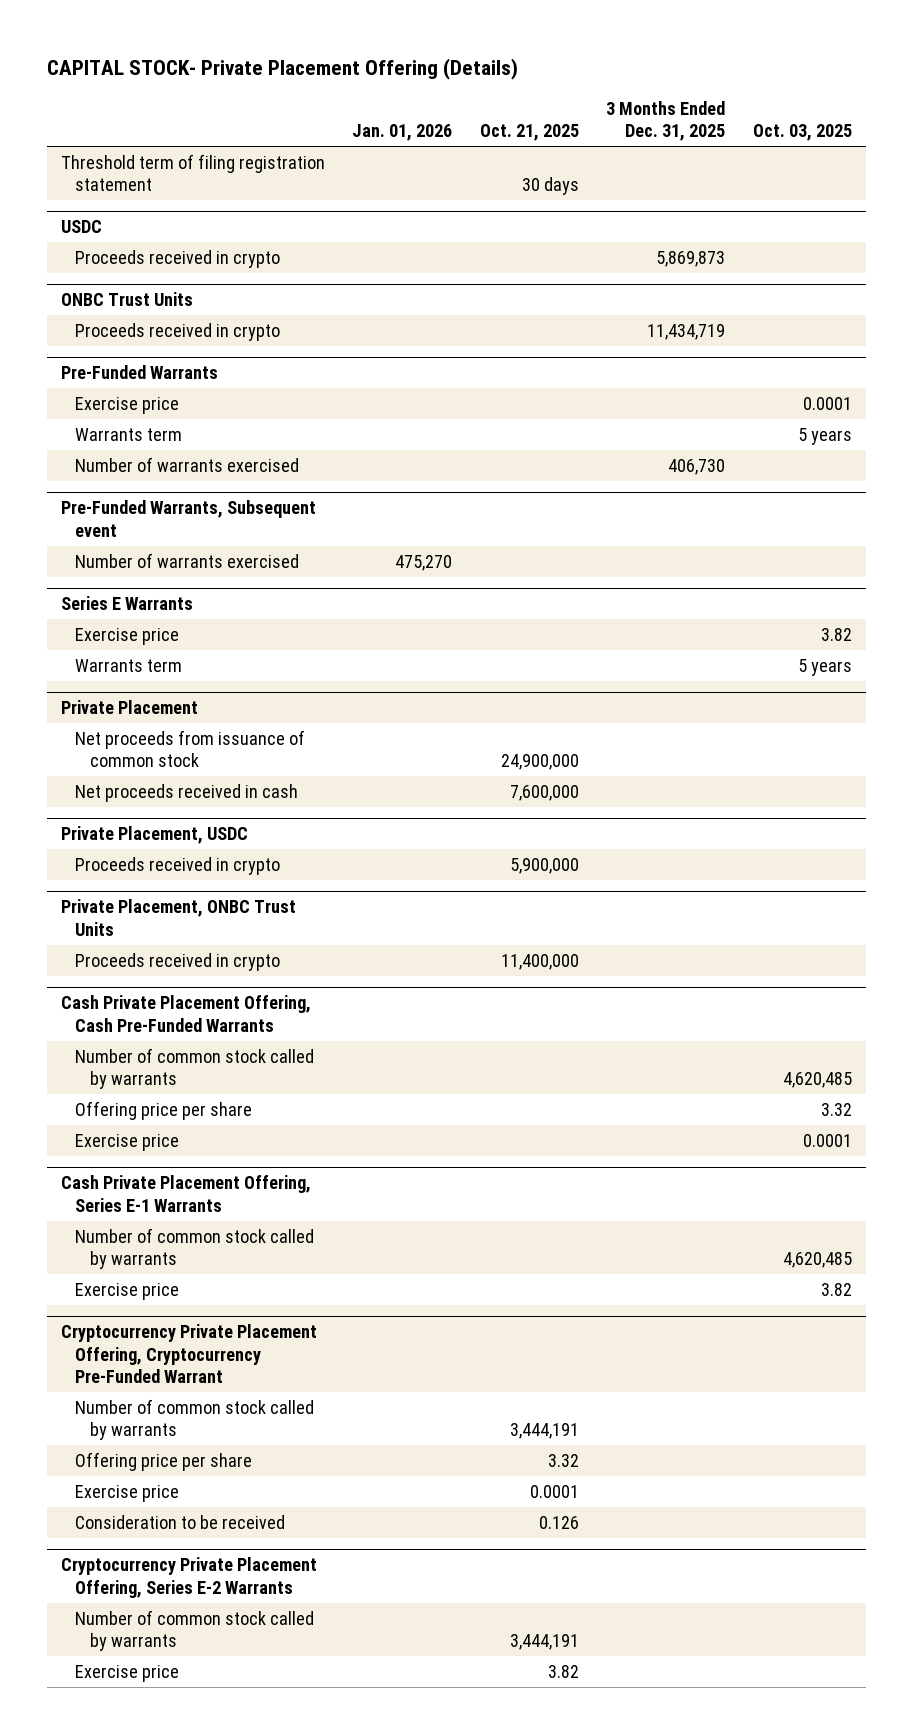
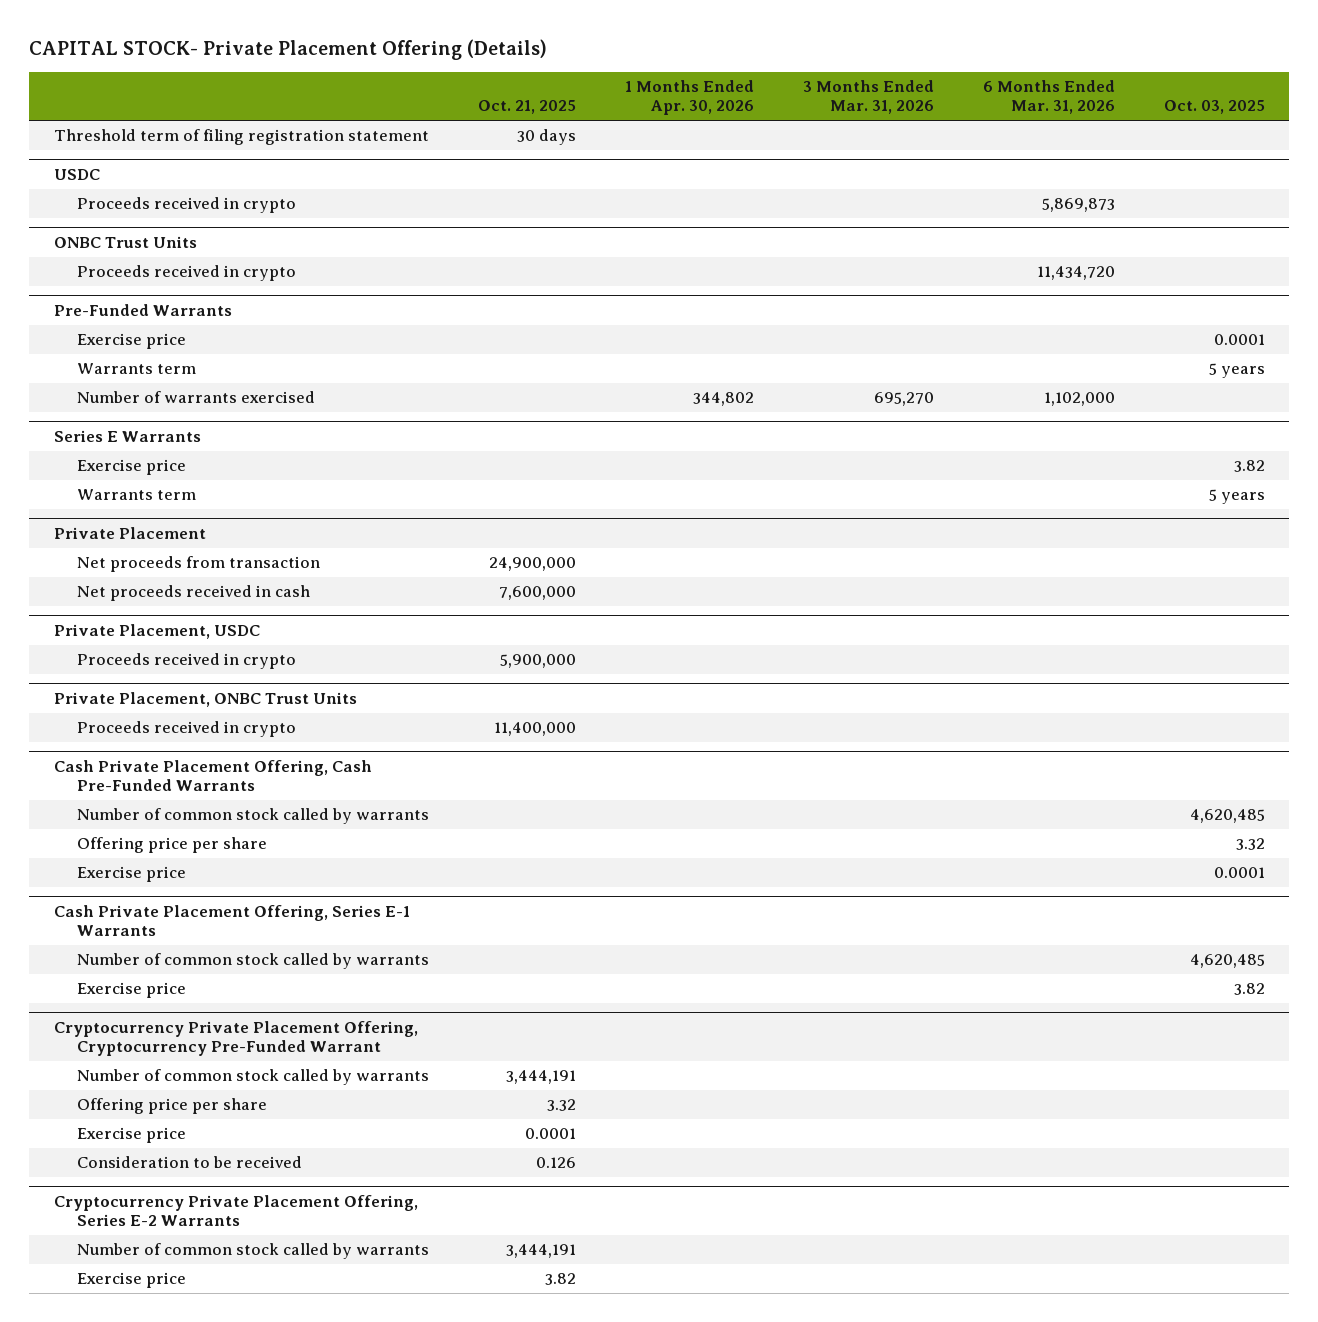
[352,124,453,142] Jan. 01, 2026 -> none
[606,100,726,142] 3 Months Ended Dec. 31, 2025 -> none
none -> [624,80,754,116] 1 Months Ended Apr. 30, 2026
none -> [802,80,934,115] 3 Months Ended Mar. 31, 2026
none -> [982,80,1115,115] 6 Months Ended Mar. 31, 2026
[60,500,316,537] Pre-Funded Warrants, Subsequent event -> none
[75,552,300,568] Number of warrants exercised -> none
[75,729,306,768] Net proceeds from issuance of common stock -> [77,556,321,573] Net proceeds from transaction

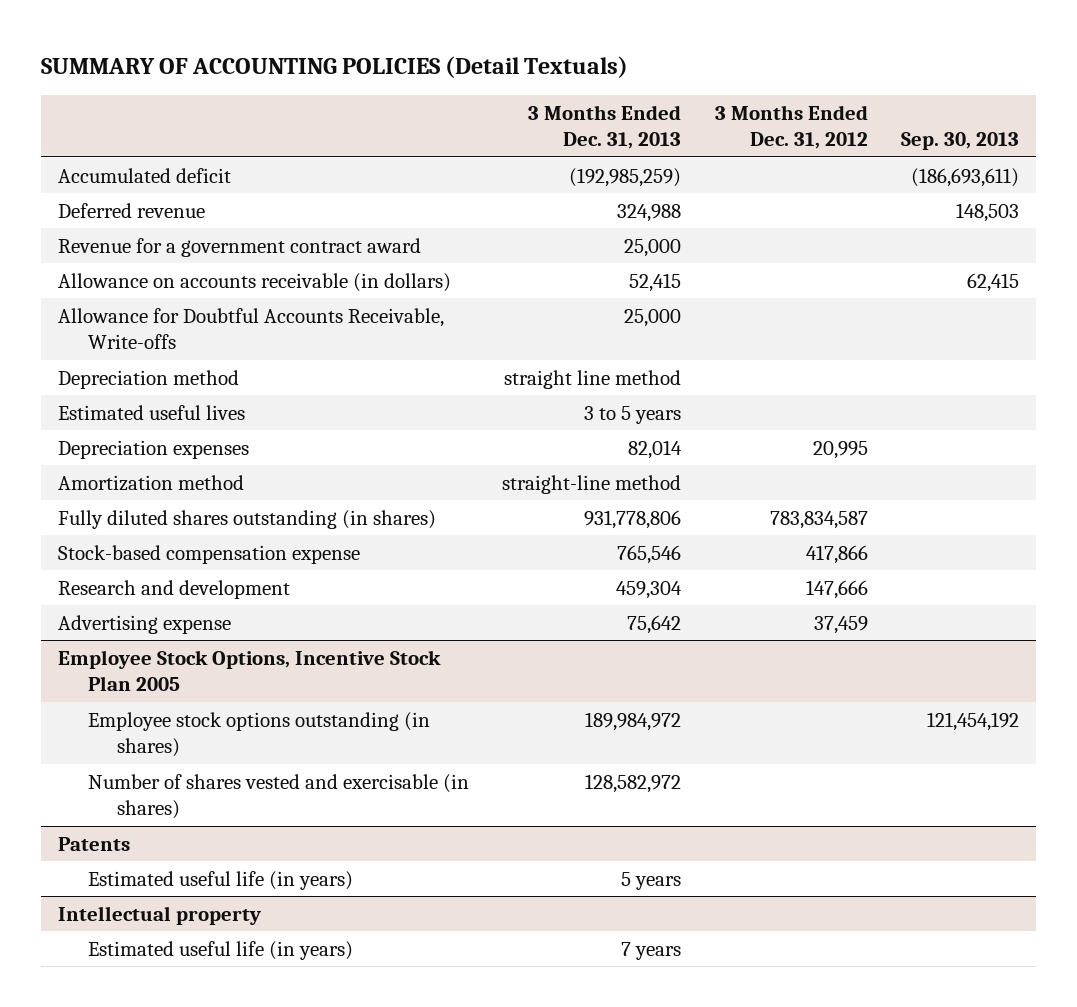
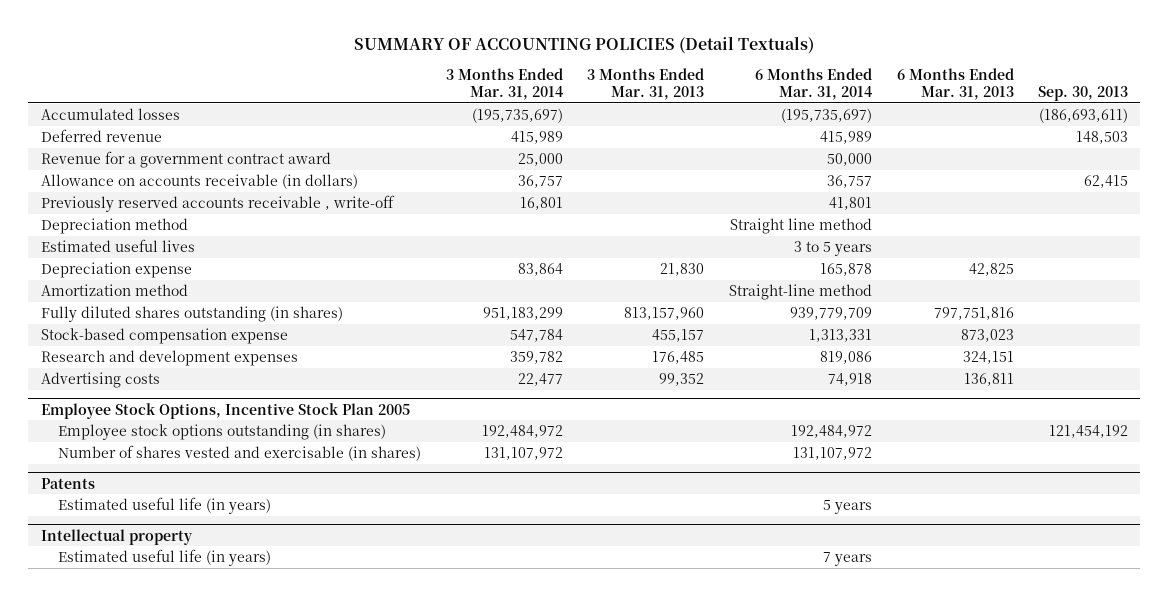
[528,104,682,150] 3 Months Ended Dec. 31, 2013 -> none
[714,104,868,150] 3 Months Ended Dec. 31, 2012 -> none
none -> [445,67,563,100] 3 Months Ended Mar. 31, 2014
none -> [587,67,705,100] 3 Months Ended Mar. 31, 2013
none -> [755,67,873,100] 6 Months Ended Mar. 31, 2014
none -> [896,67,1014,100] 6 Months Ended Mar. 31, 2013
[57,167,231,183] Accumulated deficit -> [40,107,180,120] Accumulated losses
[57,307,444,350] Allowance for Doubtful Accounts Receivable, Write-offs -> [40,194,395,212] Previously reserved accounts receivable , write-off
[57,439,249,459] Depreciation expenses -> [40,261,192,278] Depreciation expense
[57,579,290,599] Research and development -> [40,349,298,366] Research and development expenses
[57,614,231,634] Advertising expense -> [40,371,160,388] Advertising costs

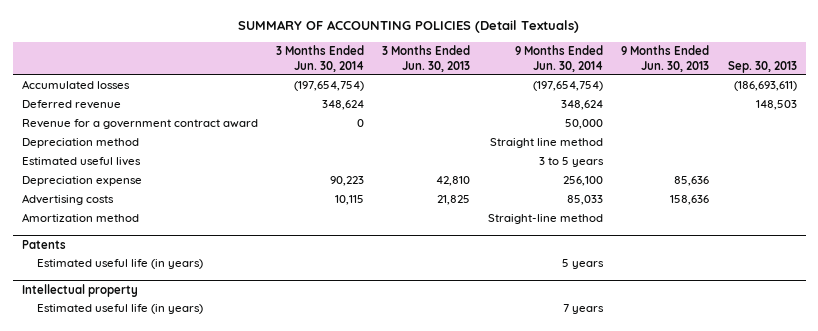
[445,67,563,100] 3 Months Ended Mar. 31, 2014 -> none
[587,67,705,100] 3 Months Ended Mar. 31, 2013 -> none
[755,67,873,100] 6 Months Ended Mar. 31, 2014 -> none
[896,67,1014,100] 6 Months Ended Mar. 31, 2013 -> none
none -> [275,44,364,72] 3 Months Ended Jun. 30, 2014
none -> [382,44,471,72] 3 Months Ended Jun. 30, 2013
none -> [515,44,604,72] 9 Months Ended Jun. 30, 2014
none -> [621,44,710,72] 9 Months Ended Jun. 30, 2013
[40,173,358,189] Allowance on accounts receivable (in dollars) -> none
[40,194,395,212] Previously reserved accounts receivable , write-off -> none
[40,305,343,322] Fully diluted shares outstanding (in shares) -> none
[40,327,288,344] Stock-based compensation expense -> none
[40,349,298,366] Research and development expenses -> none
[40,402,410,419] Employee Stock Options, Incentive Stock Plan 2005 -> none
[58,423,387,440] Employee stock options outstanding (in shares) -> none
[58,444,422,461] Number of shares vested and exercisable (in shares) -> none
[40,283,188,296] Amortization method -> [21,213,139,223] Amortization method

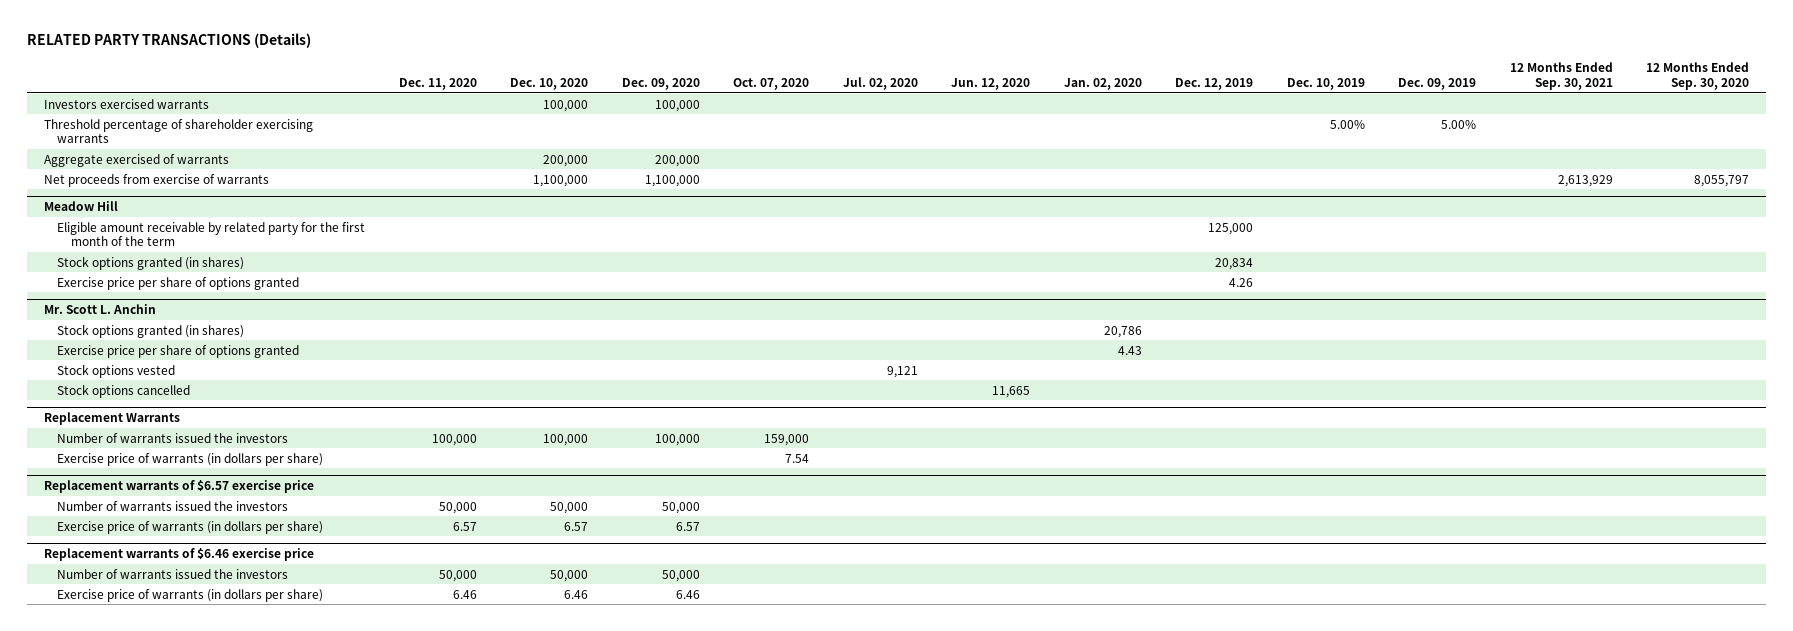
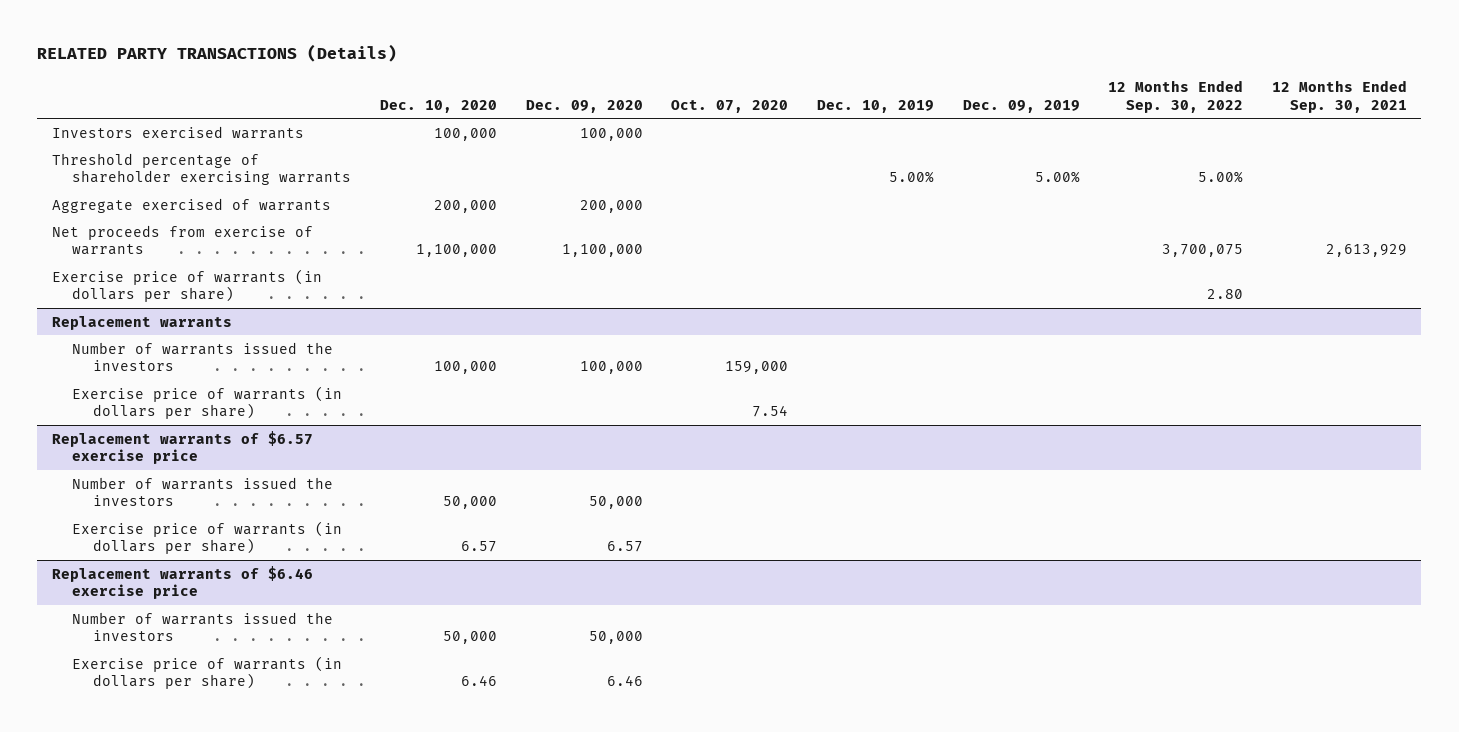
[398,77,477,90] Dec. 11, 2020 -> none
[842,76,918,90] Jul. 02, 2020 -> none
[951,77,1031,90] Jun. 12, 2020 -> none
[1063,77,1142,90] Jan. 02, 2020 -> none
[1175,77,1254,90] Dec. 12, 2019 -> none
[1646,61,1750,90] 12 Months Ended Sep. 30, 2020 -> none
none -> [1108,79,1244,113] 12 Months Ended Sep. 30, 2022
[43,200,118,211] Meadow Hill -> none
[57,221,366,247] Eligible amount receivable by related party for the first month of the term -> none
[57,255,245,270] Stock options granted (in shares) -> none
[57,276,300,290] Exercise price per share of options granted -> none
[43,303,156,314] Mr. Scott L. Anchin -> none
[57,323,245,338] Stock options granted (in shares) -> none
[57,344,300,358] Exercise price per share of options granted -> none
[57,363,176,378] Stock options vested -> none
[57,383,191,398] Stock options cancelled -> none
none -> [51,268,322,303] Exercise price of warrants (in dollars per share)
[43,411,180,425] Replacement Warrants -> [51,315,232,330] Replacement warrants

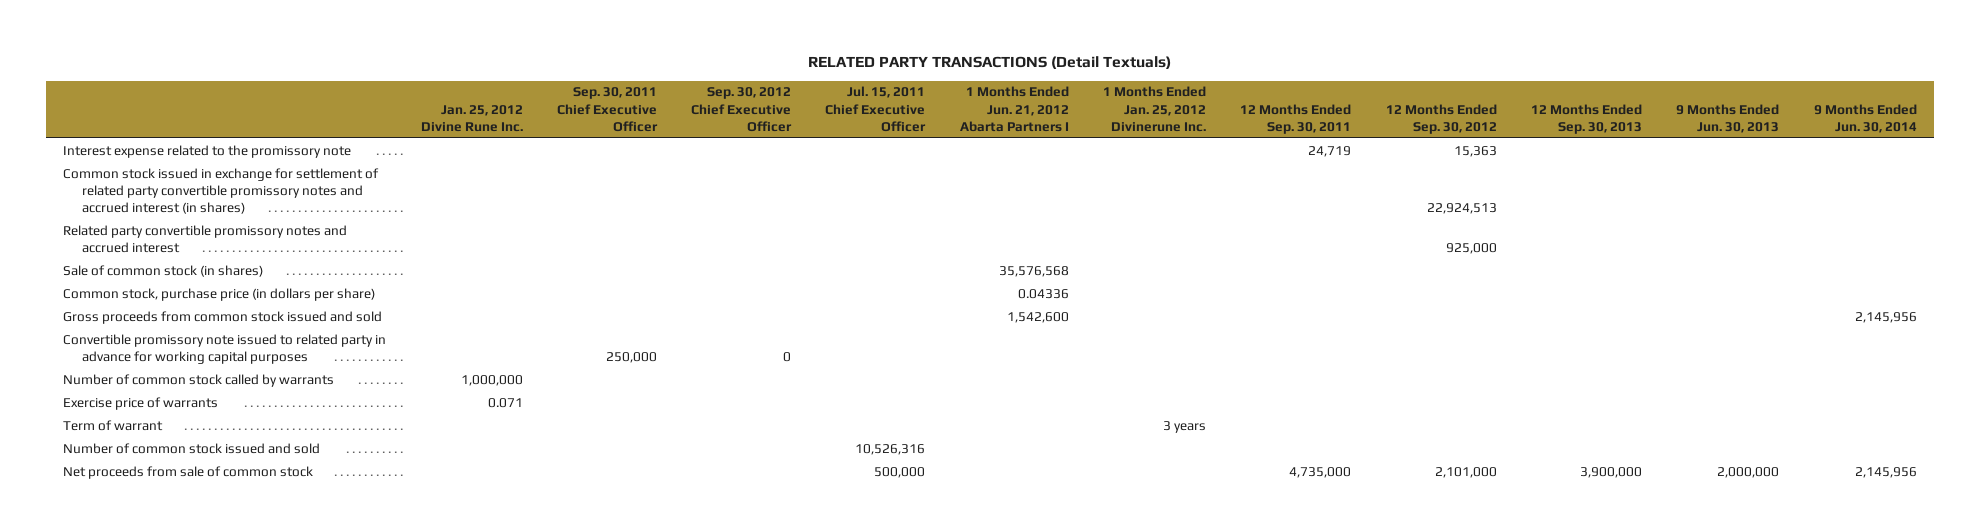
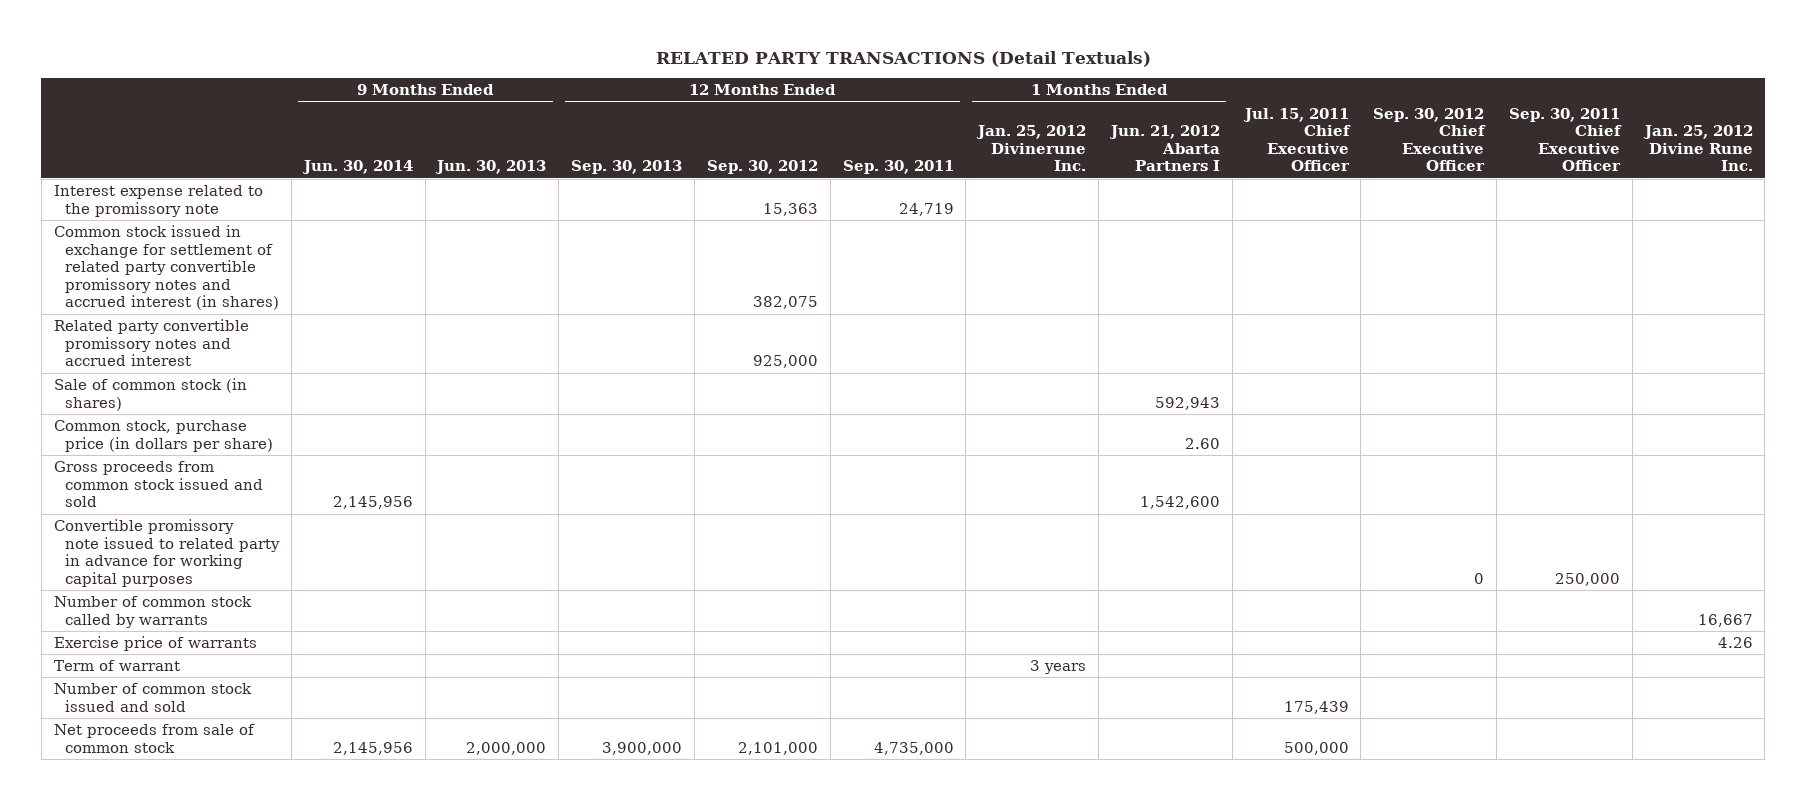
[1426,202,1497,214] 22,924,513 -> [752,296,818,310] 382,075
[998,265,1069,277] 35,576,568 -> [1154,396,1220,410] 592,943
[1017,288,1069,299] 0.04336 -> [1184,437,1220,449] 2.60
[460,374,523,386] 1,000,000 -> [1697,613,1753,627] 16,667
[487,397,523,408] 0.071 -> [1717,636,1753,648] 4.26
[855,443,926,455] 10,526,316 -> [1283,700,1349,714] 175,439

